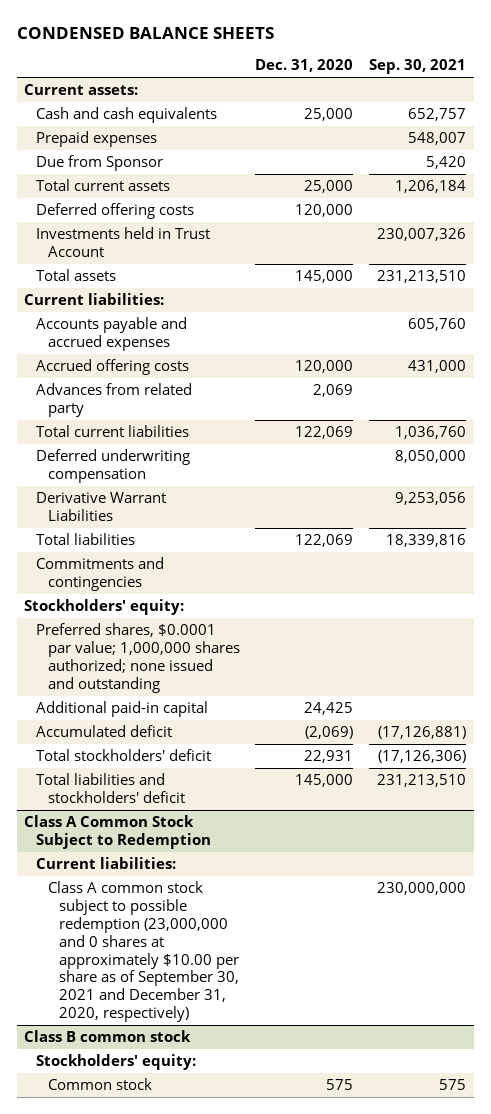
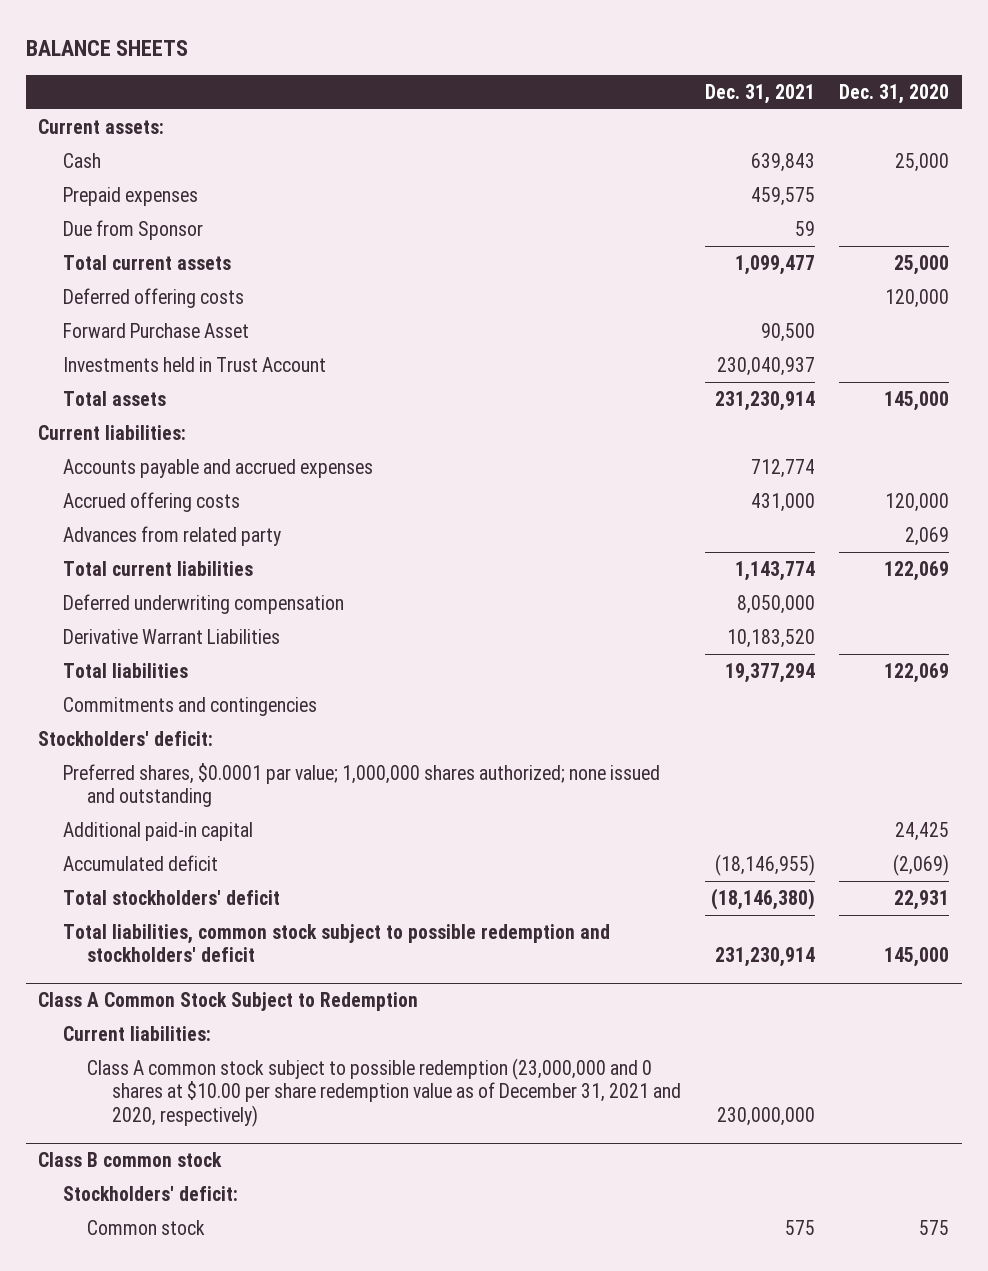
[16,26,274,39] CONDENSED BALANCE SHEETS -> [25,39,188,56] BALANCE SHEETS
[369,59,467,75] Sep. 30, 2021 -> none
none -> [704,83,815,104] Dec. 31, 2021
[36,107,218,124] Cash and cash equivalents -> [62,152,101,168] Cash
none -> [62,322,249,338] Forward Purchase Asset
[24,599,185,616] Stockholders' equity: -> [38,730,214,746] Stockholders' deficit:
[36,773,185,804] Total liabilities and stockholders' deficit -> [62,923,610,963] Total liabilities, common stock subject to possible redemption and stockholders' deficit
[47,881,240,1023] Class A common stock subject to possible redemption (23,000,000 and 0 shares at approximately $10.00 per share as of September 30, 2021 and December 31, 2020, respectively) -> [87,1057,681,1127] Class A common stock subject to possible redemption (23,000,000 and 0 shares at $10.00 per share redemption value as of December 31, 2021 and 2020, respectively)
[36,1054,197,1071] Stockholders' equity: -> [62,1185,238,1201] Stockholders' deficit:

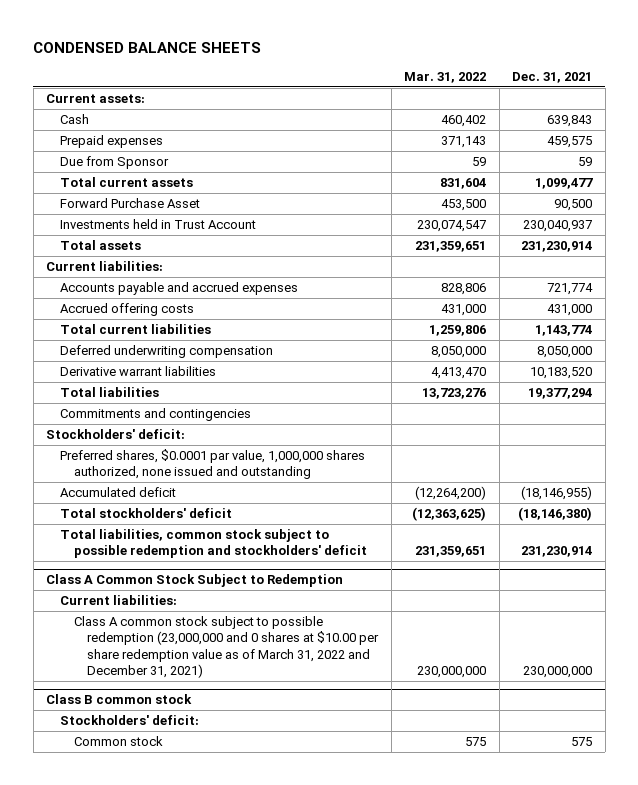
[25,39,188,56] BALANCE SHEETS -> [33,42,262,54] CONDENSED BALANCE SHEETS
[839,83,950,104] Dec. 31, 2020 -> none
none -> [404,71,487,83] Mar. 31, 2022
[62,287,244,308] Deferred offering costs -> none
[750,458,815,478] 712,774 -> [547,282,594,295] 721,774
[62,525,281,546] Advances from related party -> none
[62,628,280,644] Derivative Warrant Liabilities -> [59,365,216,376] Derivative warrant liabilities
[62,821,253,841] Additional paid-in capital -> none
[62,762,660,808] Preferred shares, $0.0001 par value; 1,000,000 shares authorized; none issued and outstanding -> [59,448,365,480] Preferred shares, $0.0001 par value, 1,000,000 shares authorized, none issued and outstanding
[87,1057,681,1127] Class A common stock subject to possible redemption (23,000,000 and 0 shares at $10.00 per share redemption value as of December 31, 2021 and 2020, respectively) -> [73,615,380,678] Class A common stock subject to possible redemption (23,000,000 and 0 shares at $10.00 per share redemption value as of March 31, 2022 and December 31, 2021)

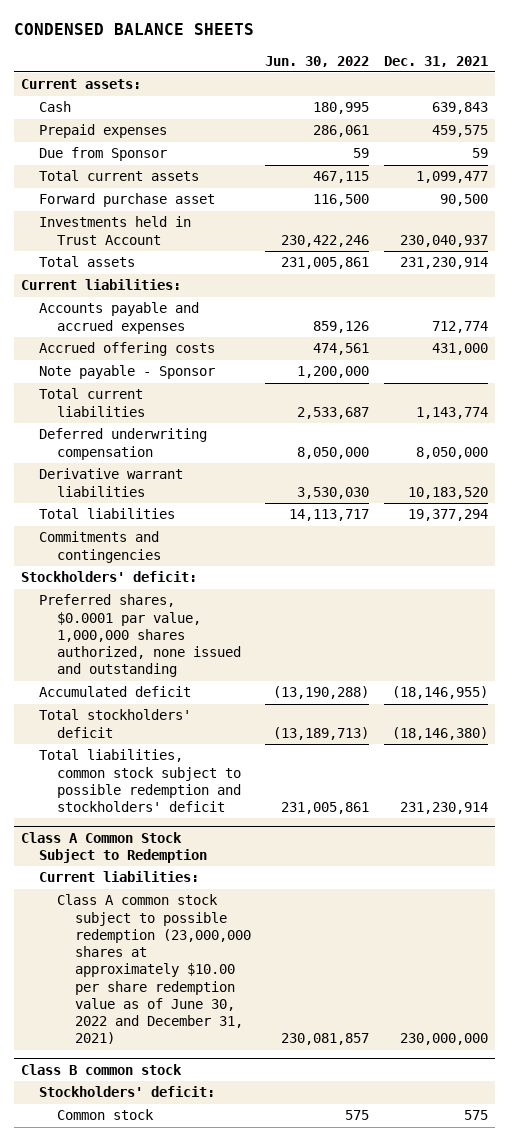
[404,71,487,83] Mar. 31, 2022 -> none
none -> [265,55,370,67] Jun. 30, 2022
[59,197,200,208] Forward Purchase Asset -> [38,193,215,208] Forward purchase asset
[547,282,594,295] 721,774 -> [432,320,489,333] 712,774
none -> [38,365,215,380] Note payable - Sponsor
[73,615,380,678] Class A common stock subject to possible redemption (23,000,000 and 0 shares at $10.00 per share redemption value as of March 31, 2022 and December 31, 2021) -> [56,894,251,1045] Class A common stock subject to possible redemption (23,000,000 shares at approximately $10.00 per share redemption value as of June 30, 2022 and December 31, 2021)

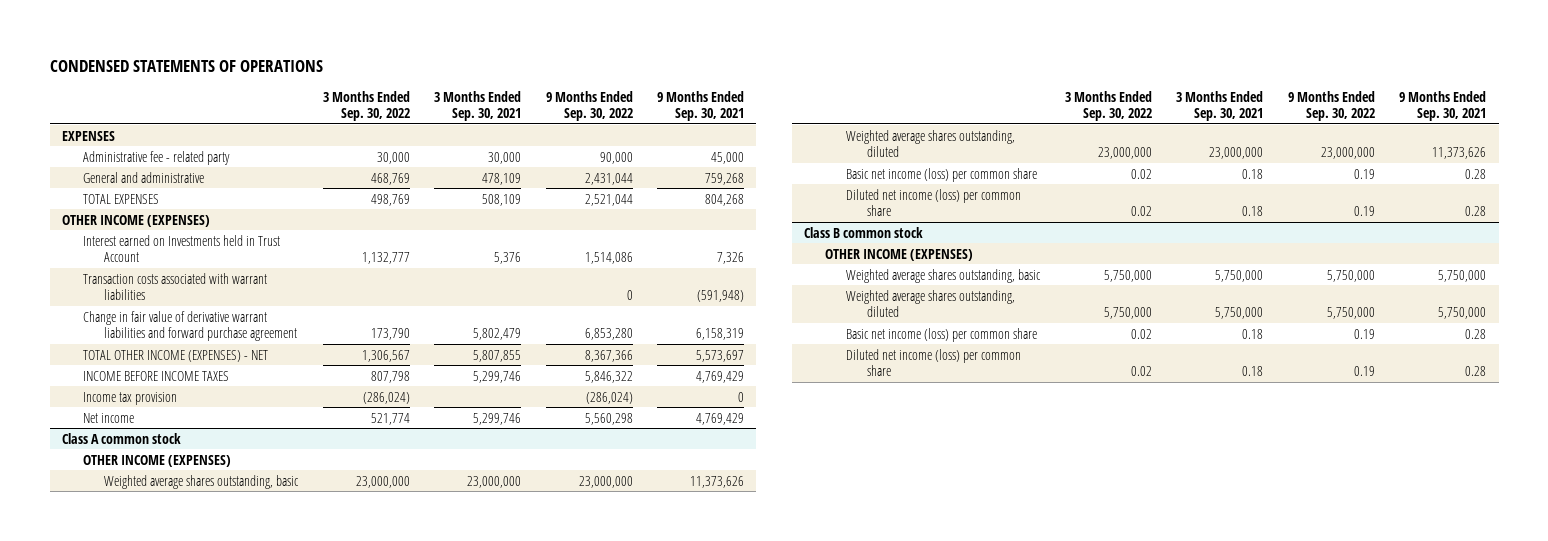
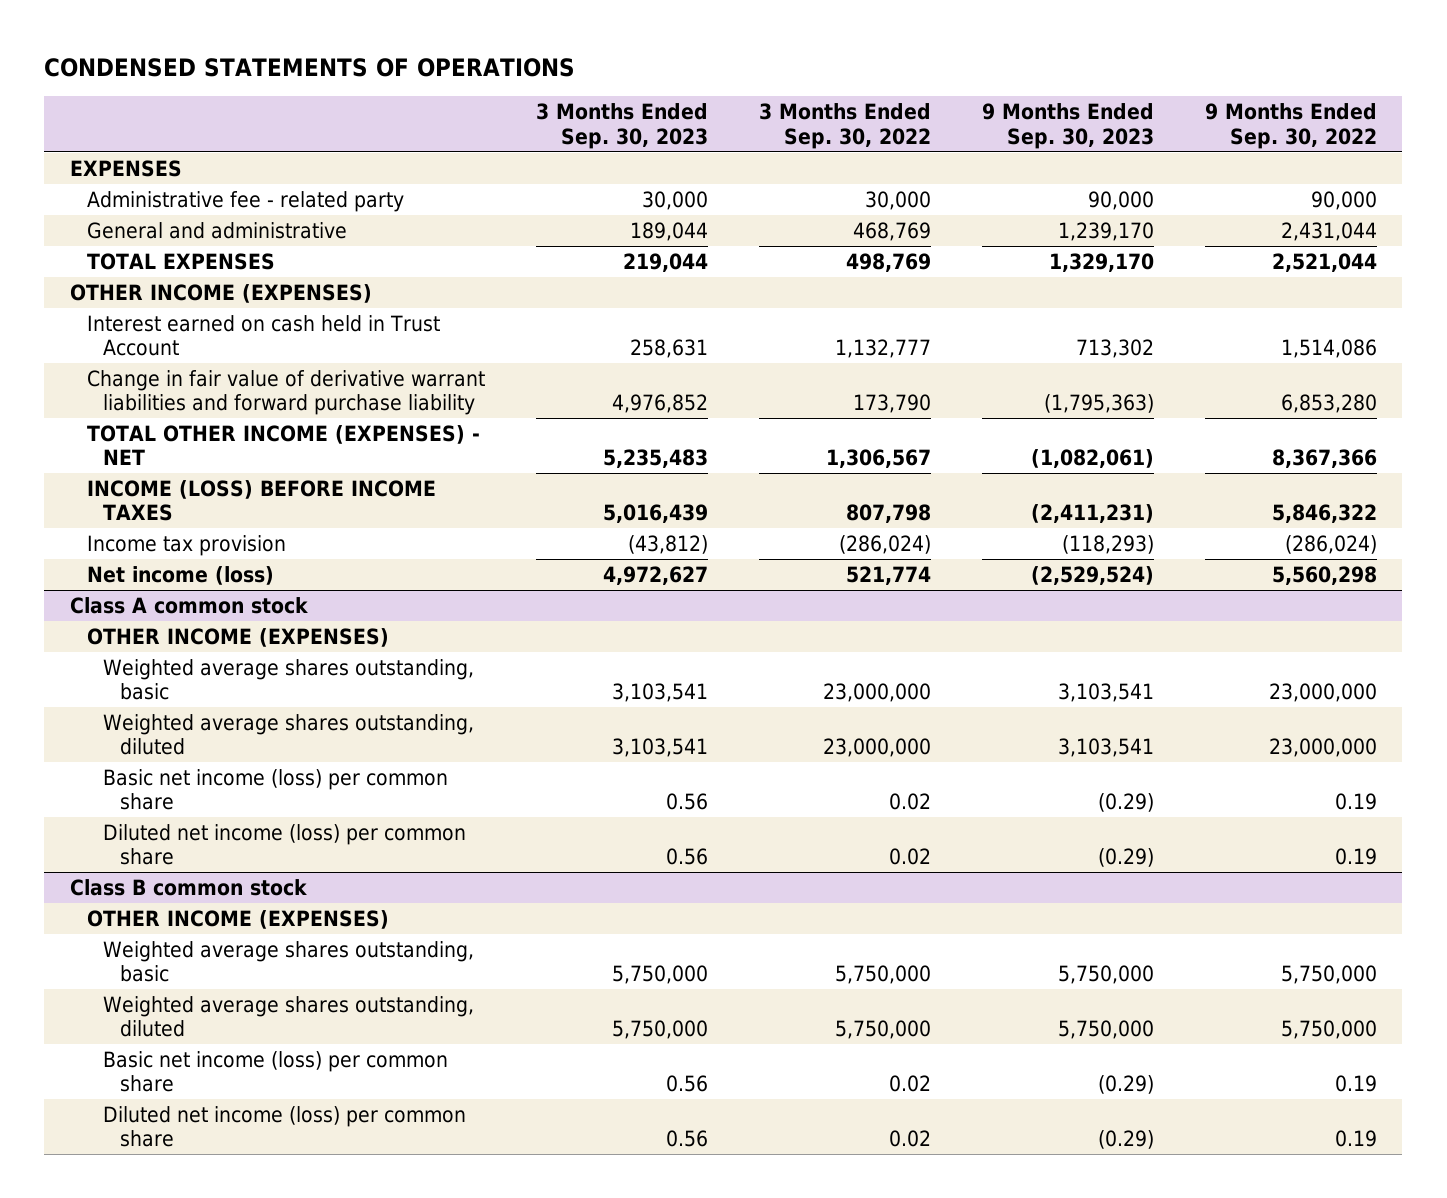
[434,90,522,122] 3 Months Ended Sep. 30, 2021 -> none
[657,90,745,122] 9 Months Ended Sep. 30, 2021 -> none
none -> [535,103,708,149] 3 Months Ended Sep. 30, 2023
none -> [981,103,1154,149] 9 Months Ended Sep. 30, 2023
[83,272,268,301] Transaction costs associated with warrant liabilities -> none
[83,234,281,263] Interest earned on Investments held in Trust Account -> [86,315,440,357] Interest earned on cash held in Trust Account
[83,310,298,342] Change in fair value of derivative warrant liabilities and forward purchase agreement -> [86,370,485,416] Change in fair value of derivative warrant liabilities and forward purchase liability
[83,370,230,381] INCOME BEFORE INCOME TAXES -> [86,480,436,522] INCOME (LOSS) BEFORE INCOME TAXES
[83,412,135,423] Net income -> [86,566,274,586] Net income (loss)

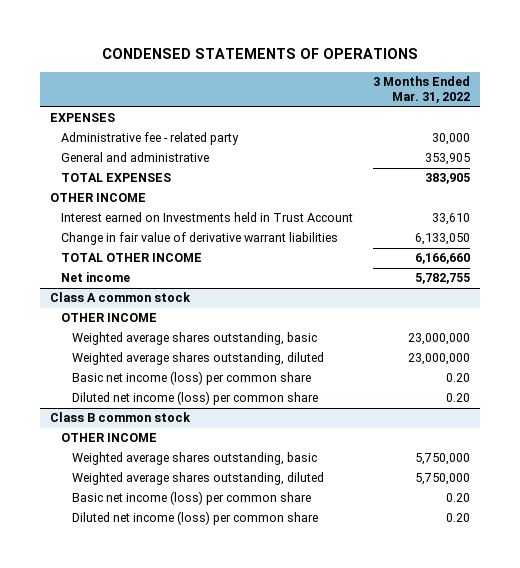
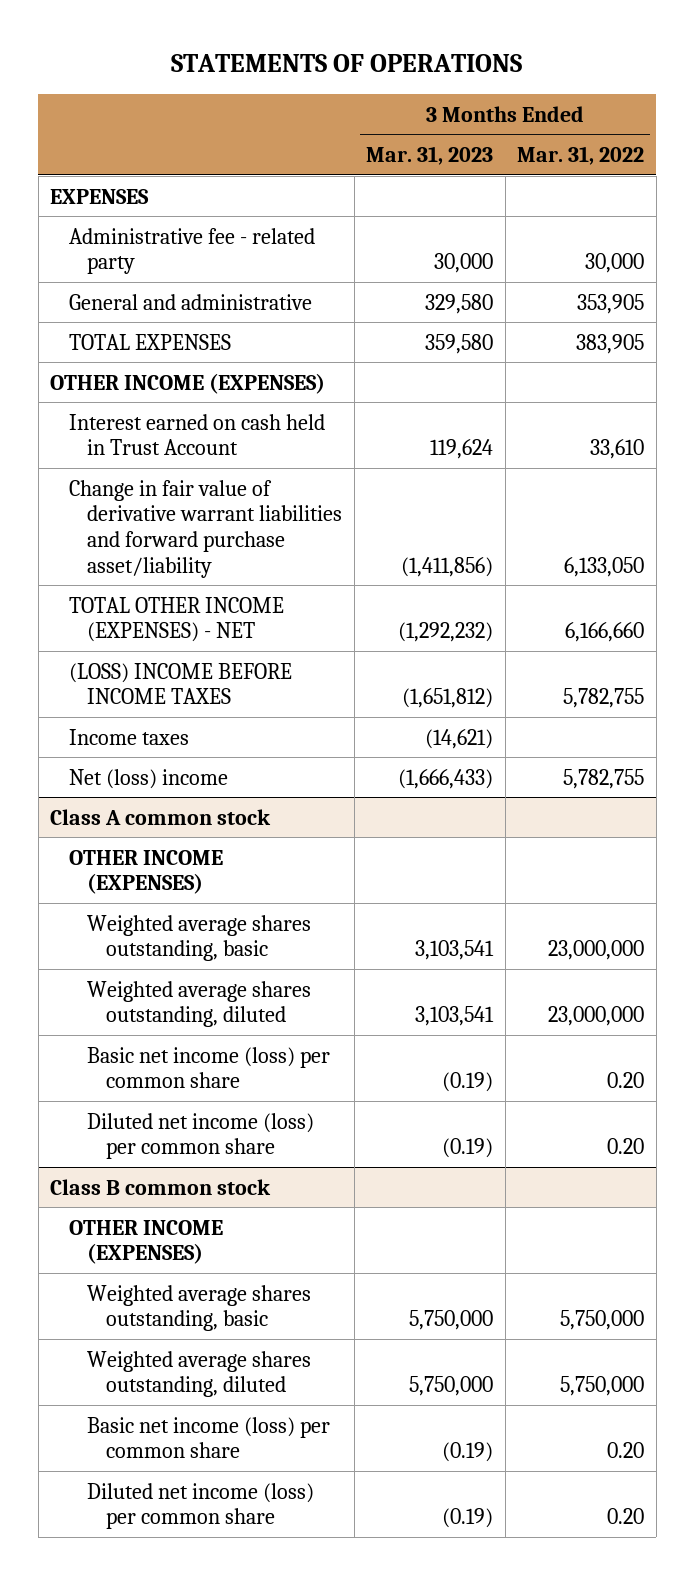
[101,48,418,60] CONDENSED STATEMENTS OF OPERATIONS -> [171,54,523,73] STATEMENTS OF OPERATIONS
none -> [366,146,494,166] Mar. 31, 2023
[49,193,146,203] OTHER INCOME -> [50,372,326,394] OTHER INCOME (EXPENSES)
[60,212,353,223] Interest earned on Investments held in Trust Account -> [68,413,325,456] Interest earned on cash held in Trust Account
[60,232,338,246] Change in fair value of derivative warrant liabilities -> [68,479,343,578] Change in fair value of derivative warrant liabilities and forward purchase asset/liability
[60,253,202,263] TOTAL OTHER INCOME -> [68,596,284,643] TOTAL OTHER INCOME (EXPENSES) - NET
none -> [68,662,292,705] (LOSS) INCOME BEFORE INCOME TAXES
none -> [68,728,189,745] Income taxes
[60,272,130,283] Net income -> [68,768,228,789] Net (loss) income
[60,313,157,323] OTHER INCOME -> [68,849,223,895] OTHER INCOME (EXPENSES)
[60,433,157,443] OTHER INCOME -> [68,1219,223,1265] OTHER INCOME (EXPENSES)

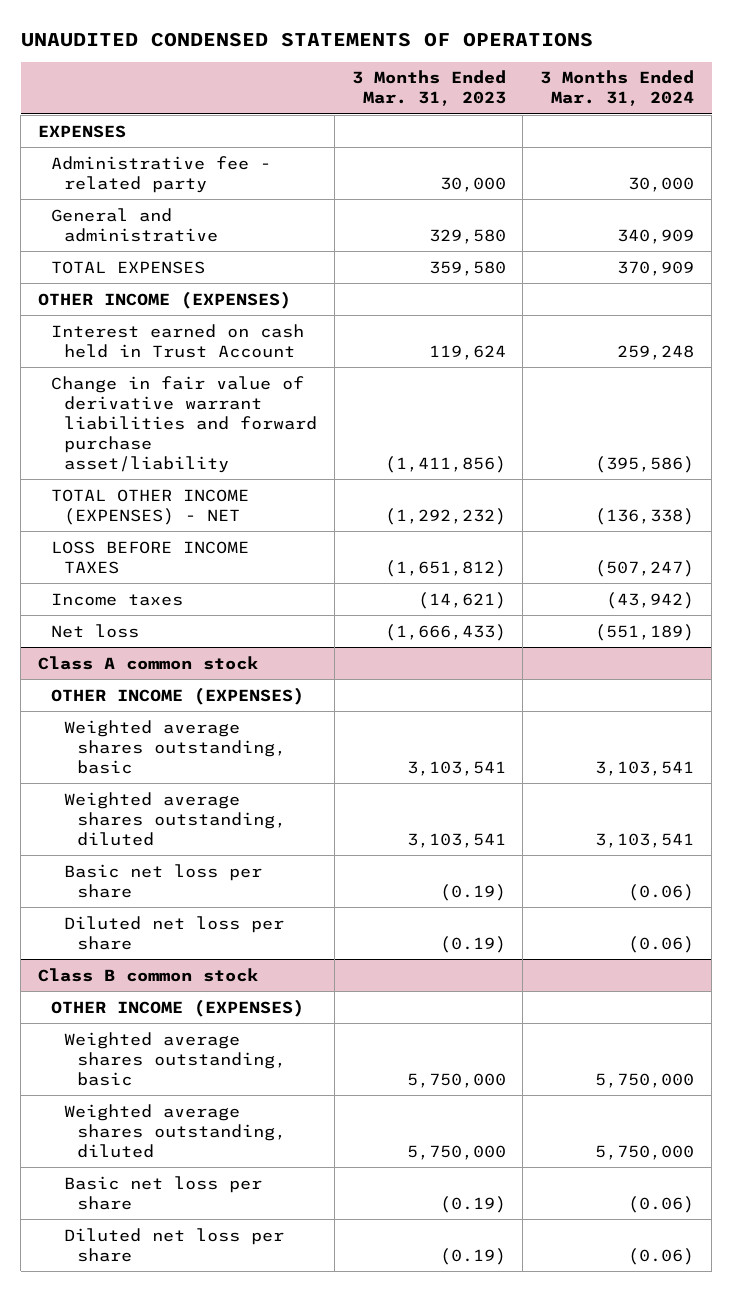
[171,54,523,73] STATEMENTS OF OPERATIONS -> [20,31,593,47] UNAUDITED CONDENSED STATEMENTS OF OPERATIONS
[517,146,645,166] Mar. 31, 2022 -> none
none -> [540,70,695,107] 3 Months Ended Mar. 31, 2024
[68,662,292,705] (LOSS) INCOME BEFORE INCOME TAXES -> [50,540,249,574] LOSS BEFORE INCOME TAXES
[68,768,228,789] Net (loss) income -> [50,623,139,638] Net loss
[87,1046,331,1089] Basic net income (loss) per common share -> [63,863,262,898] Basic net loss per share
[87,1112,315,1160] Diluted net income (loss) per common share -> [63,915,284,950] Diluted net loss per share
[87,1416,331,1459] Basic net income (loss) per common share -> [63,1175,262,1210] Basic net loss per share
[87,1482,315,1530] Diluted net income (loss) per common share -> [63,1227,284,1262] Diluted net loss per share

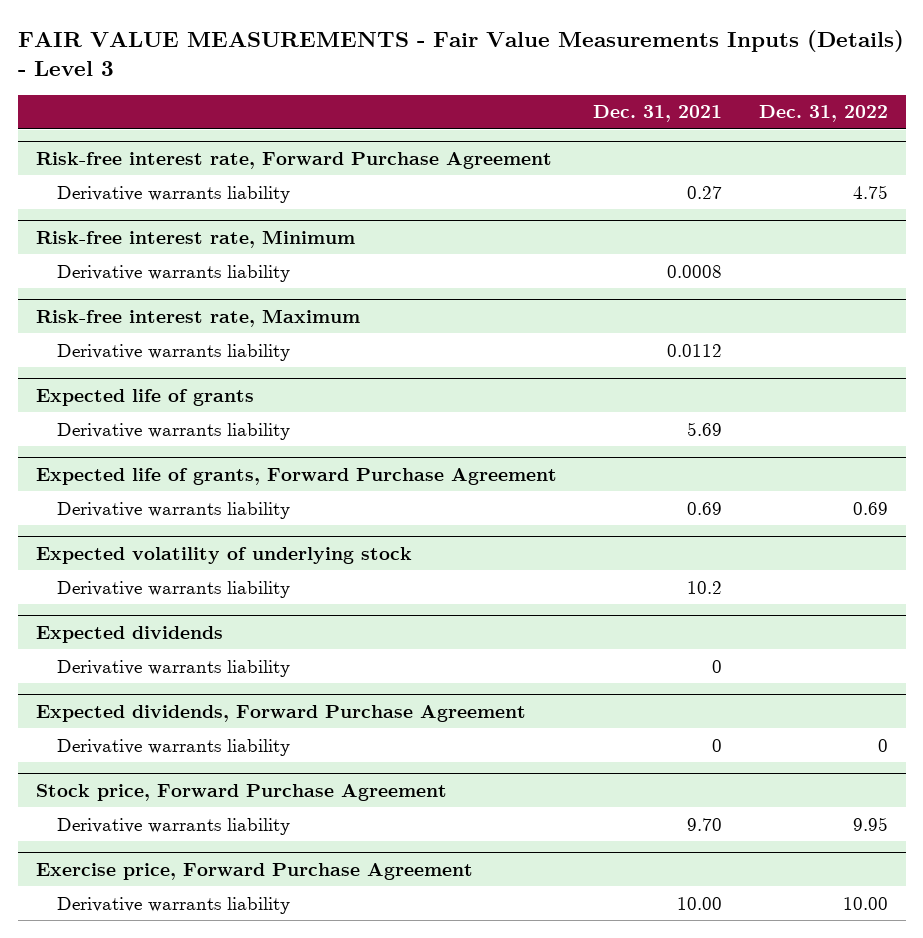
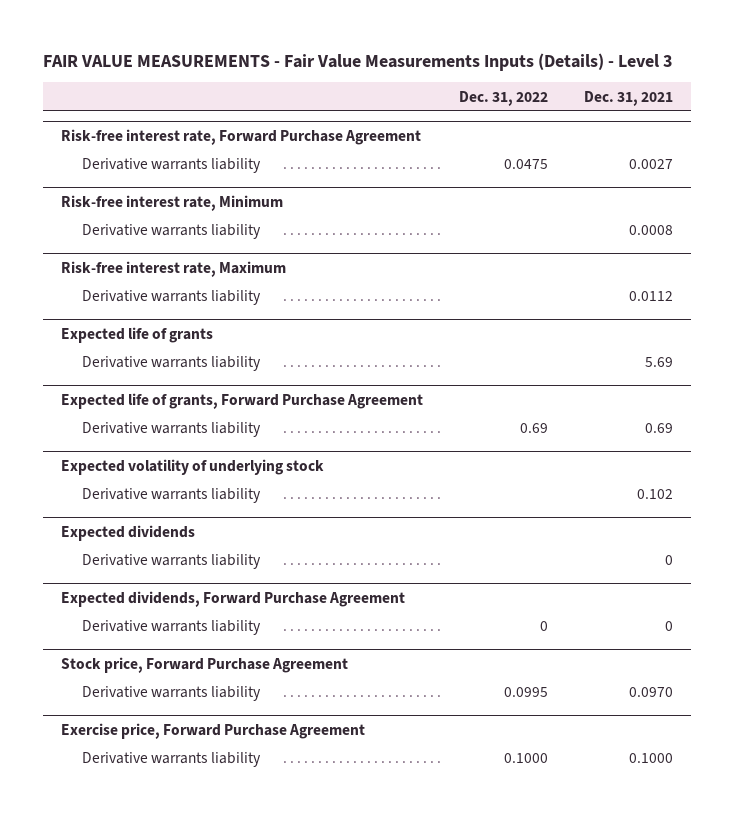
[687,185,723,199] 0.27 -> [628,159,673,170] 0.0027
[852,184,888,199] 4.75 -> [503,159,548,170] 0.0475
[687,580,723,594] 10.2 -> [636,489,673,500] 0.102
[687,817,723,831] 9.70 -> [628,687,673,698] 0.0970
[852,816,888,831] 9.95 -> [503,687,548,698] 0.0995
[677,896,723,910] 10.00 -> [628,753,673,764] 0.1000
[842,896,888,910] 10.00 -> [503,753,548,764] 0.1000

